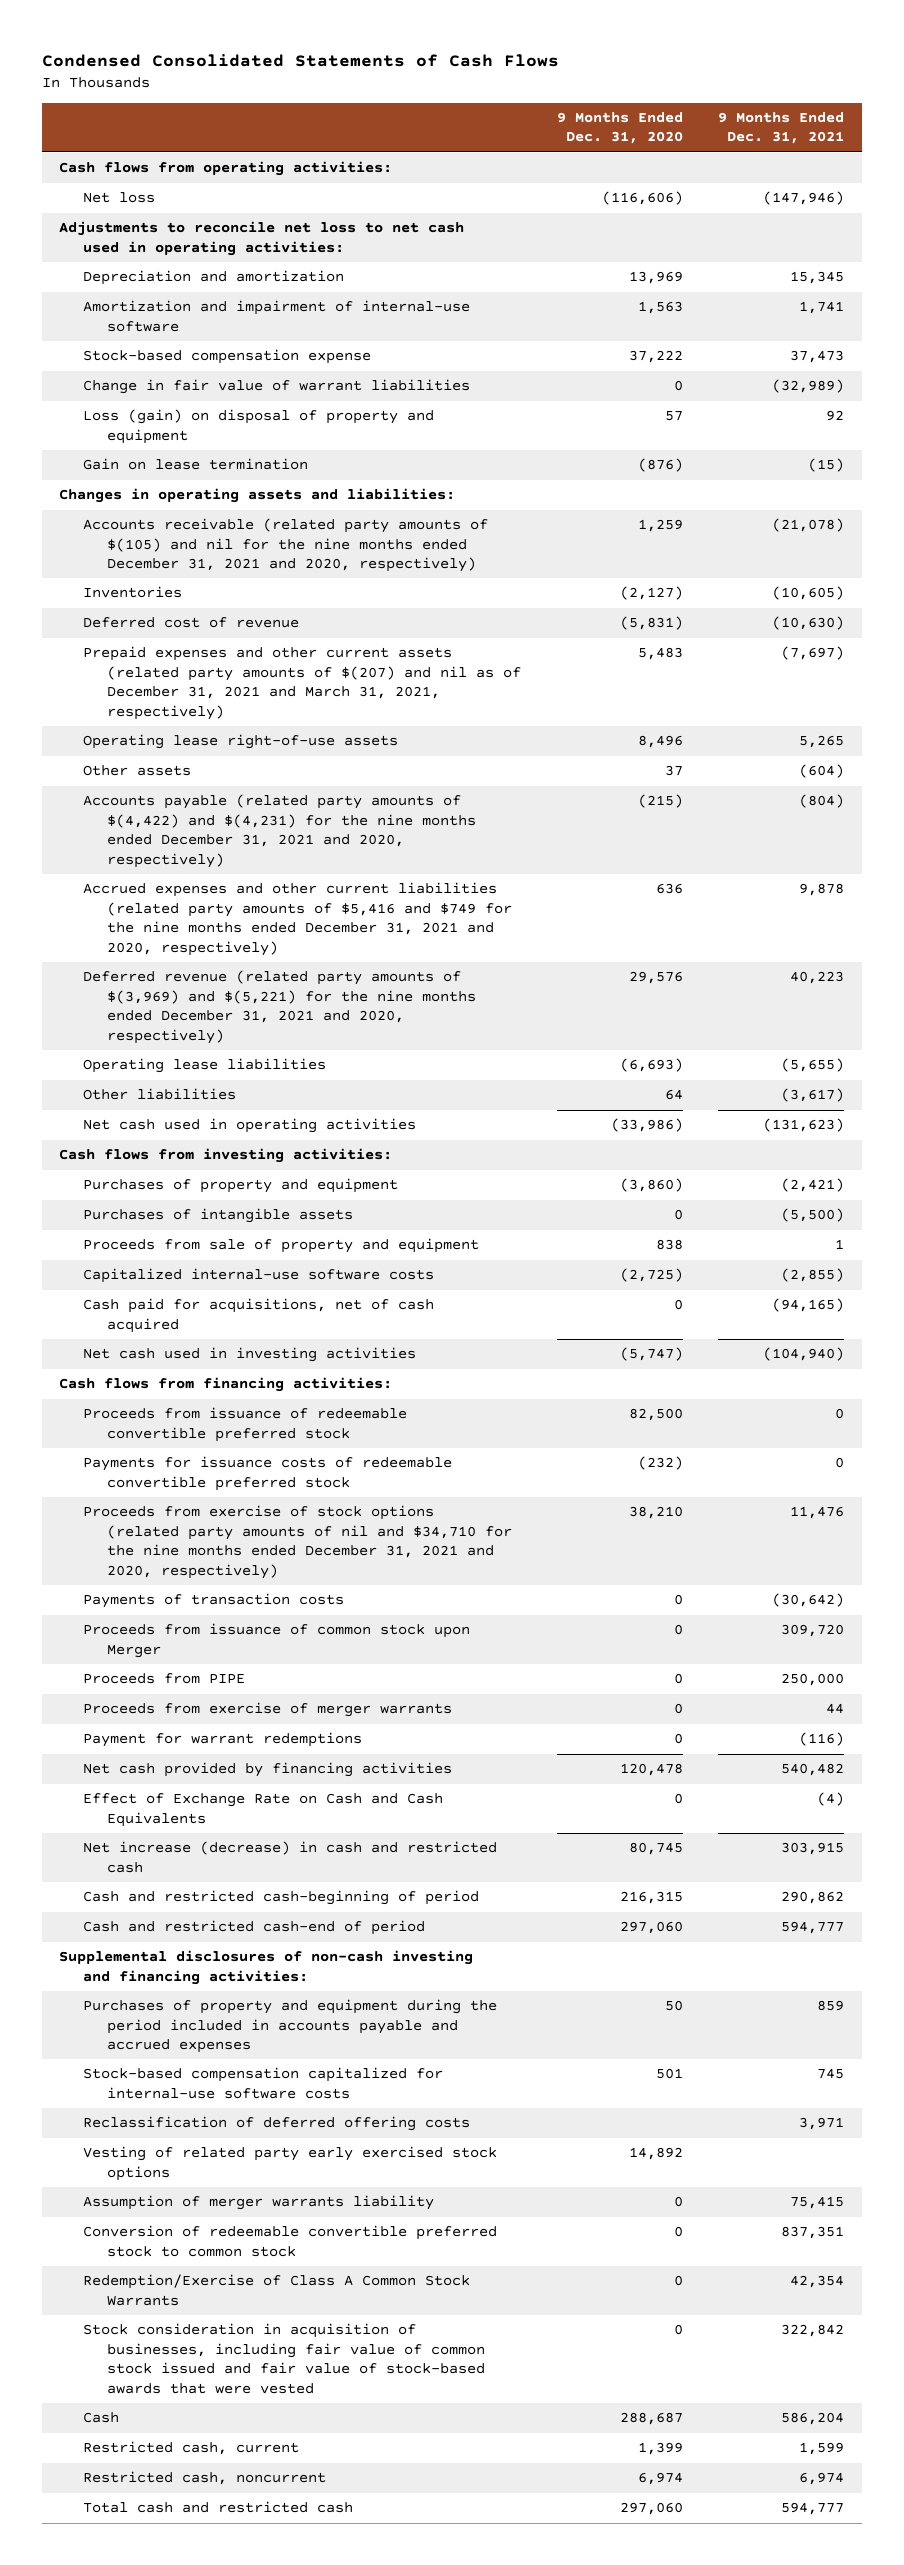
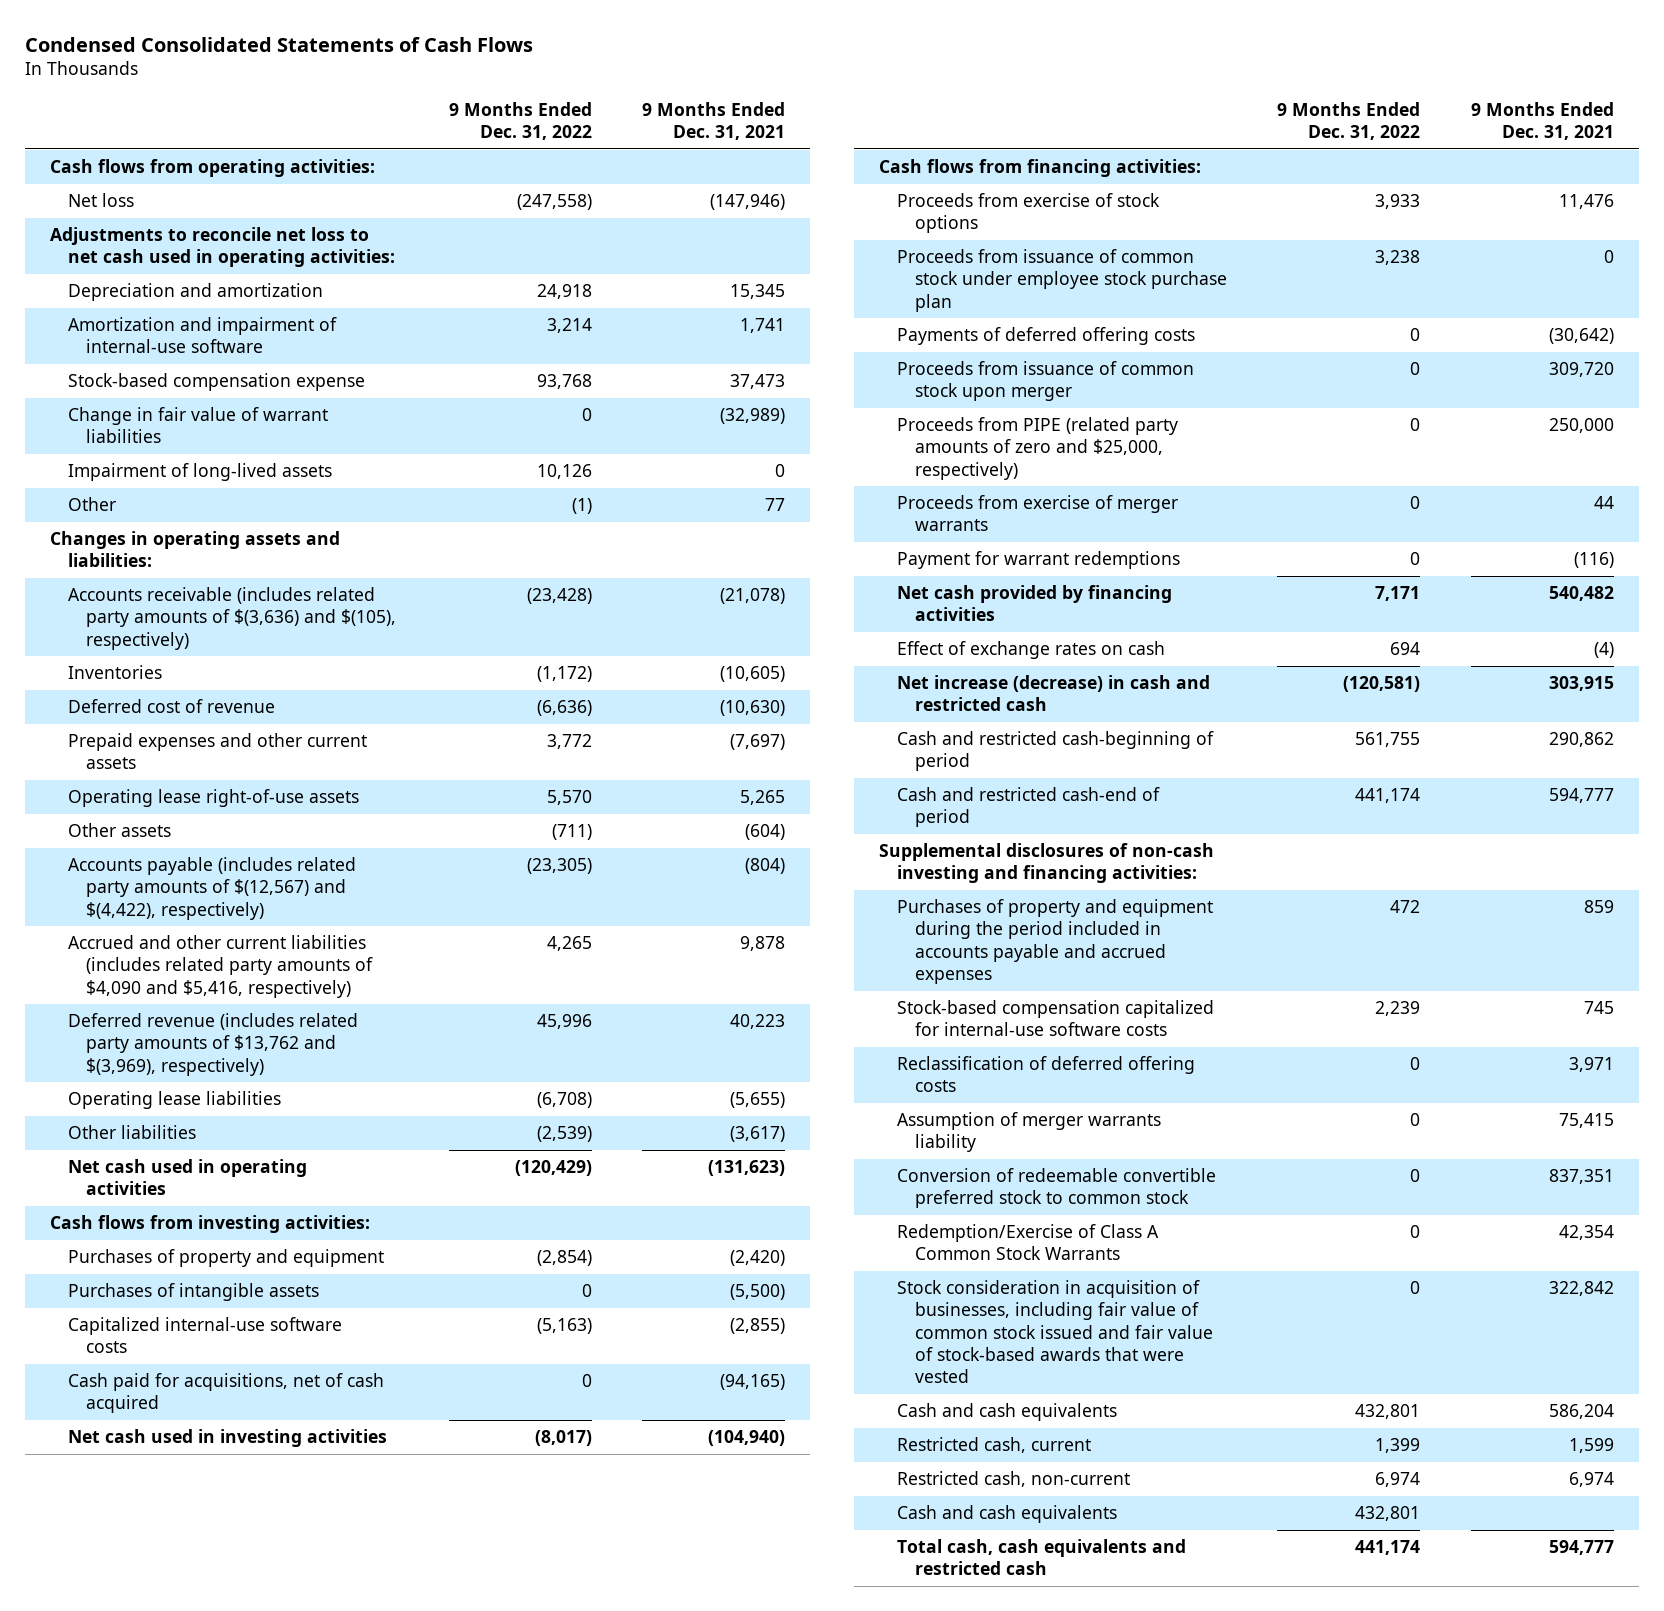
[556,112,683,145] 9 Months Ended Dec. 31, 2020 -> none
none -> [448,102,592,141] 9 Months Ended Dec. 31, 2022
[83,409,435,444] Loss (gain) on disposal of property and equipment -> none
[83,458,309,471] Gain on lease termination -> none
none -> [68,463,333,482] Impairment of long-lived assets
none -> [68,497,117,512] Other
[83,518,489,573] Accounts receivable (related party amounts of $(105) and nil for the nine months ended December 31, 2021 and 2020, respectively) -> [68,587,397,650] Accounts receivable (includes related party amounts of $(3,636) and $(105), respectively)
[83,646,522,720] Prepaid expenses and other current assets (related party amounts of $(207) and nil as of December 31, 2021 and March 31, 2021, respectively) -> [68,733,368,770] Prepaid expenses and other current assets
[83,794,477,868] Accounts payable (related party amounts of $(4,422) and $(4,231) for the nine months ended December 31, 2021 and 2020, respectively) -> [68,857,357,920] Accounts payable (includes related party amounts of $(12,567) and $(4,422), respectively)
[83,882,513,956] Accrued expenses and other current liabilities (related party amounts of $5,416 and $749 for the nine months ended December 31, 2021 and 2020, respectively) -> [68,935,374,998] Accrued and other current liabilities (includes related party amounts of $4,090 and $5,416, respectively)
[83,970,477,1044] Deferred revenue (related party amounts of $(3,969) and $(5,221) for the nine months ended December 31, 2021 and 2020, respectively) -> [68,1013,359,1076] Deferred revenue (includes related party amounts of $13,762 and $(3,969), respectively)
[781,1178,845,1193] (2,421) -> [729,1250,785,1267] (2,420)
[83,1238,480,1254] Proceeds from sale of property and equipment -> none
[83,1407,408,1442] Proceeds from issuance of redeemable convertible preferred stock -> none
[83,1456,453,1491] Payments for issuance costs of redeemable convertible preferred stock -> none
[83,1505,513,1579] Proceeds from exercise of stock options (related party amounts of nil and $34,710 for the nine months ended December 31, 2021 and 2020, respectively) -> [896,193,1160,234] Proceeds from exercise of stock options
none -> [896,249,1228,312] Proceeds from issuance of common stock under employee stock purchase plan
[83,1593,345,1609] Payments of transaction costs -> [896,327,1195,346] Payments of deferred offering costs
[83,1623,471,1658] Proceeds from issuance of common stock upon Merger -> [896,361,1194,402] Proceeds from issuance of common stock upon merger
[83,1673,246,1685] Proceeds from PIPE -> [896,417,1178,480] Proceeds from PIPE (related party amounts of zero and $25,000, respectively)
[83,1793,444,1827] Effect of Exchange Rate on Cash and Cash Equivalents -> [896,641,1165,660] Effect of exchange rates on cash
[83,2146,498,2181] Vesting of related party early exercised stock options -> none
[83,2412,120,2424] Cash -> [896,1403,1117,1422] Cash and cash equivalents
[83,2471,327,2486] Restricted cash, noncurrent -> [896,1471,1130,1488] Restricted cash, non-current
none -> [896,1505,1117,1524] Cash and cash equivalents
[83,2501,354,2514] Total cash and restricted cash -> [896,1539,1186,1576] Total cash, cash equivalents and restricted cash

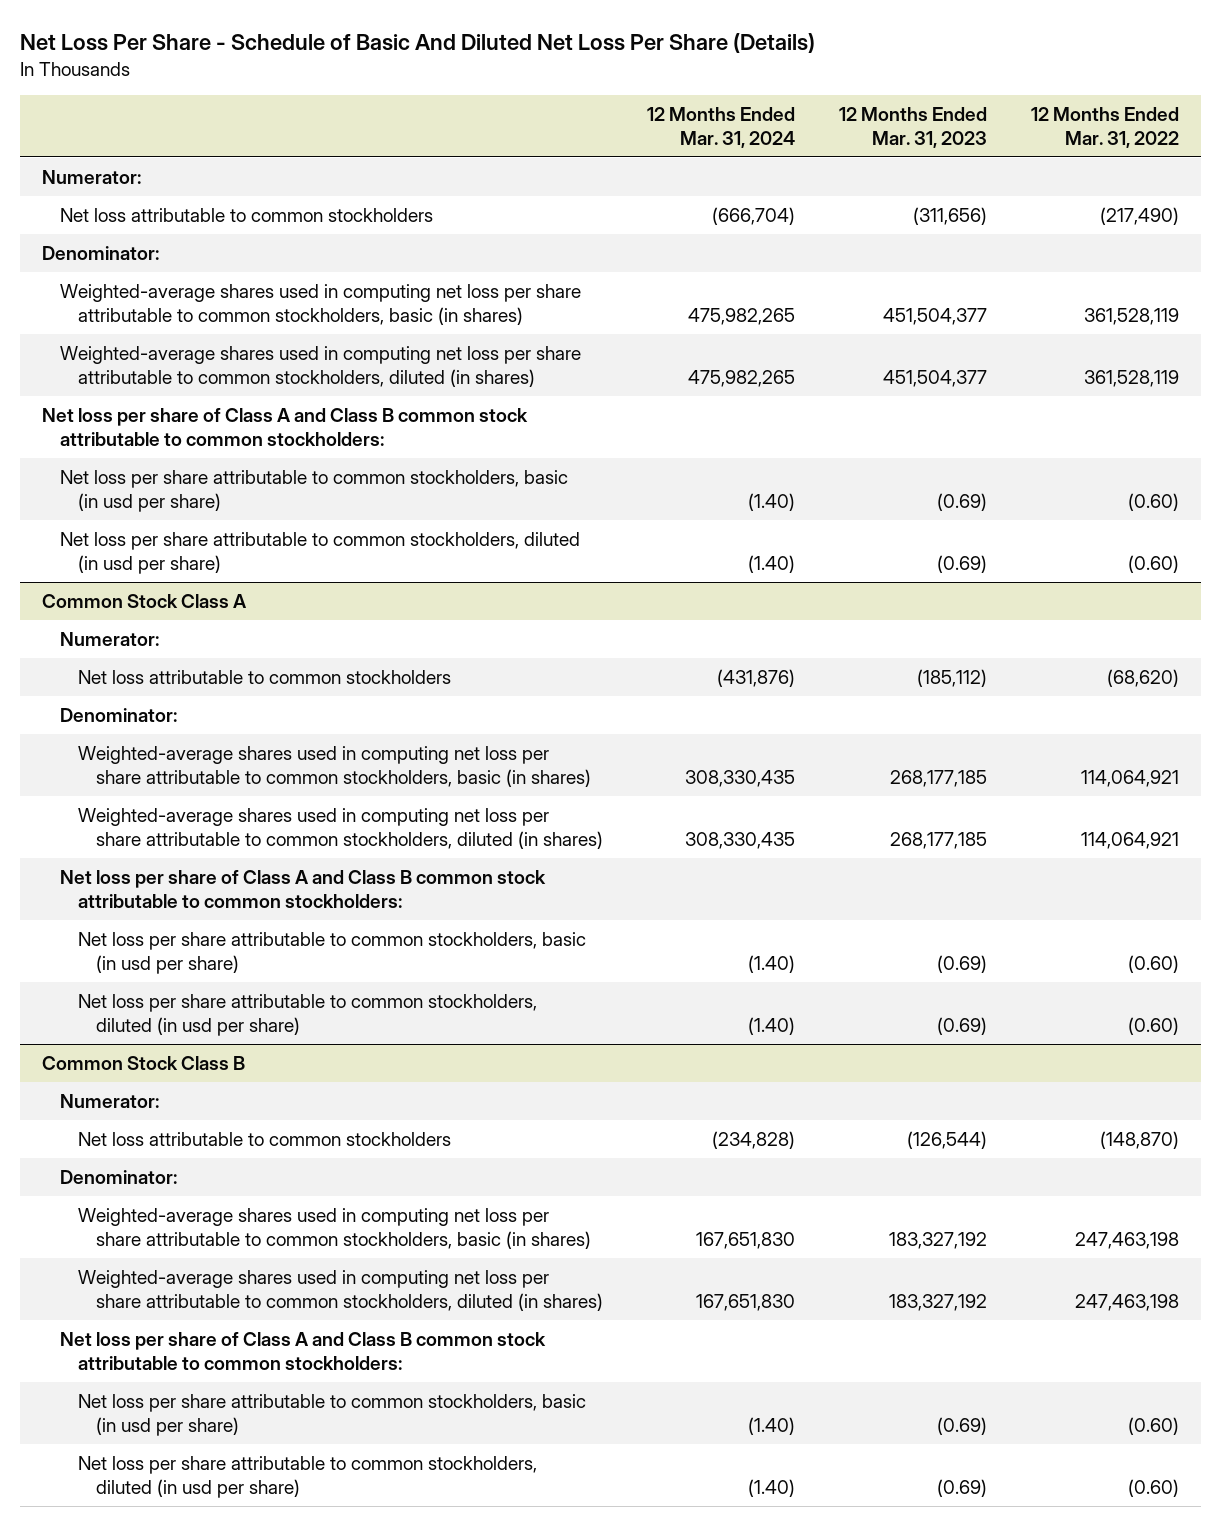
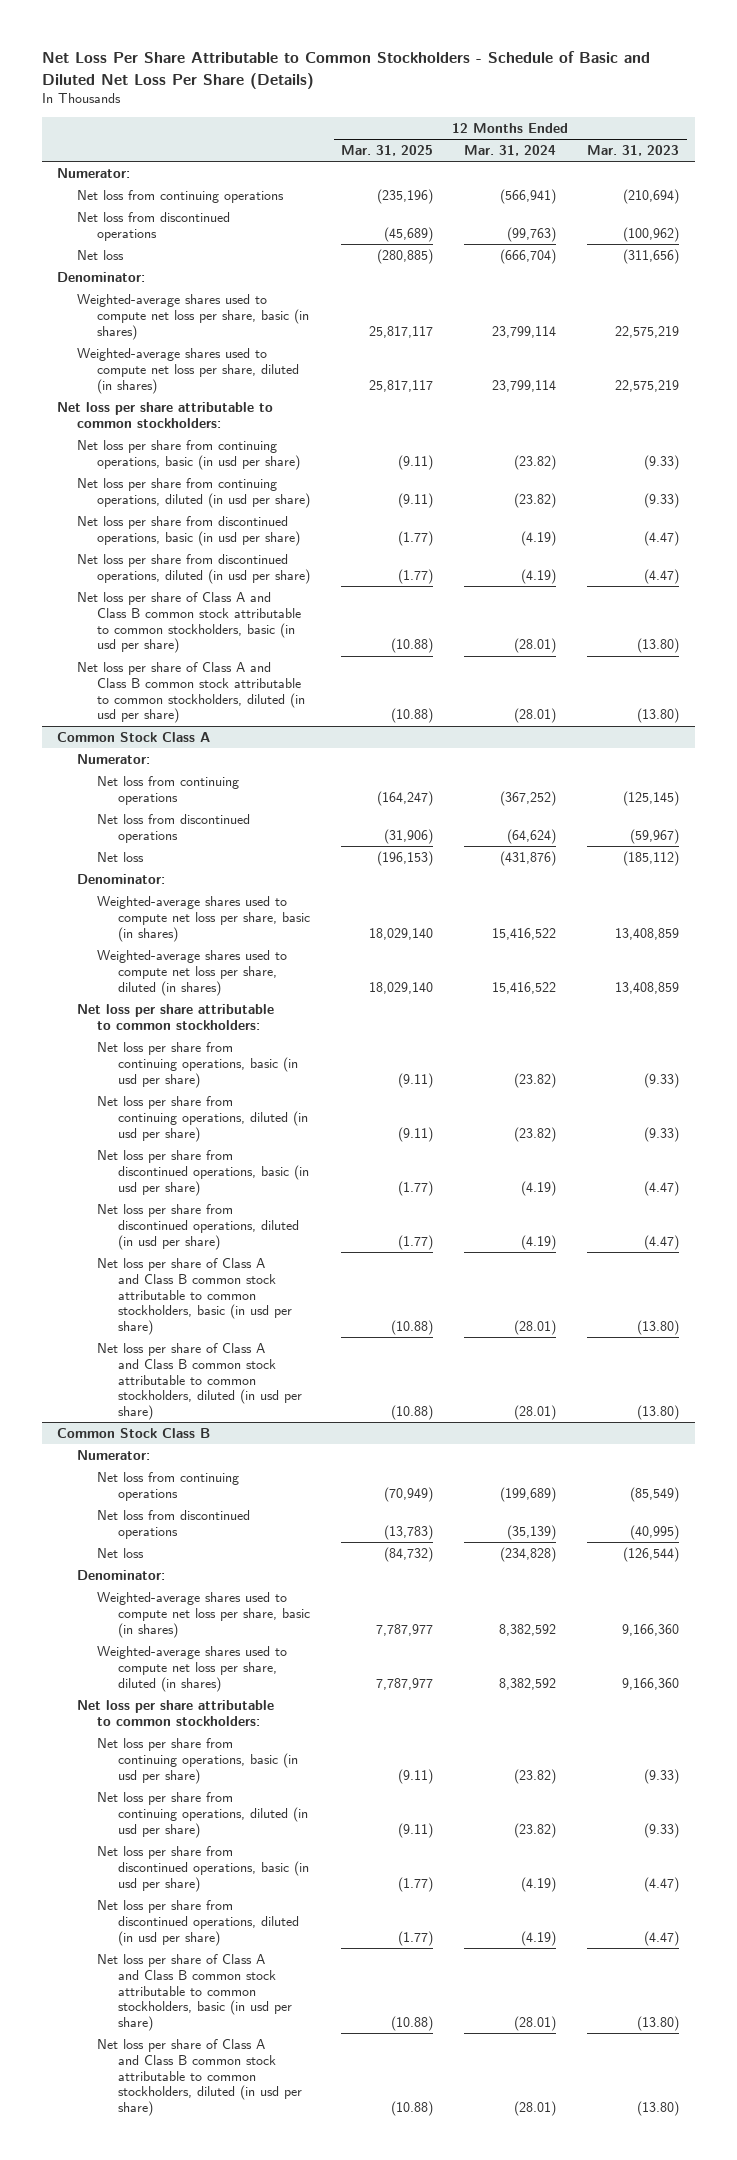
[20,33,816,54] Net Loss Per Share - Schedule of Basic And Diluted Net Loss Per Share (Details) -> [41,51,650,89] Net Loss Per Share Attributable to Common Stockholders - Schedule of Basic and Diluted Net Loss Per Share (Details)
[1031,107,1180,148] 12 Months Ended Mar. 31, 2022 -> none
none -> [341,144,434,156] Mar. 31, 2025
none -> [77,189,285,203] Net loss from continuing operations
none -> [77,211,231,241] Net loss from discontinued operations
[60,208,434,223] Net loss attributable to common stockholders -> [77,249,125,260] Net loss
[60,284,582,325] Weighted-average shares used in computing net loss per share attributable to common stockholders, basic (in shares) -> [77,293,310,340] Weighted-average shares used to compute net loss per share, basic (in shares)
[687,307,795,325] 475,982,265 -> [492,325,557,338] 23,799,114
[883,307,988,325] 451,504,377 -> [615,325,680,338] 22,575,219
[60,346,582,387] Weighted-average shares used in computing net loss per share attributable to common stockholders, diluted (in shares) -> [77,347,300,394] Weighted-average shares used to compute net loss per share, diluted (in shares)
[687,369,795,387] 475,982,265 -> [492,379,557,392] 23,799,114
[883,369,988,387] 451,504,377 -> [615,379,680,392] 22,575,219
[42,408,529,446] Net loss per share of Class A and Class B common stock attributable to common stockholders: -> [57,401,274,428] Net loss per share attributable to common stockholders:
[60,470,569,512] Net loss per share attributable to common stockholders, basic (in usd per share) -> [77,439,301,470] Net loss per share from continuing operations, basic (in usd per share)
[747,492,795,511] (1.40) -> [514,454,557,470] (23.82)
[937,492,988,511] (0.69) -> [644,454,680,470] (9.33)
[60,532,581,574] Net loss per share attributable to common stockholders, diluted (in usd per share) -> [77,477,311,508] Net loss per share from continuing operations, diluted (in usd per share)
[747,554,795,573] (1.40) -> [514,492,557,508] (23.82)
[937,554,988,573] (0.69) -> [644,492,680,508] (9.33)
none -> [77,515,301,546] Net loss per share from discontinued operations, basic (in usd per share)
none -> [77,553,311,584] Net loss per share from discontinued operations, diluted (in usd per share)
none -> [77,591,302,654] Net loss per share of Class A and Class B common stock attributable to common stockholders, basic (in usd per share)
none -> [77,661,306,724] Net loss per share of Class A and Class B common stock attributable to common stockholders, diluted (in usd per share)
none -> [97,775,240,805] Net loss from continuing operations
none -> [97,813,251,843] Net loss from discontinued operations
[77,670,451,685] Net loss attributable to common stockholders -> [97,851,145,862] Net loss
[77,746,591,787] Weighted-average shares used in computing net loss per share attributable to common stockholders, basic (in shares) -> [97,895,310,942] Weighted-average shares used to compute net loss per share, basic (in shares)
[684,769,795,787] 308,330,435 -> [492,927,557,940] 15,416,522
[890,769,988,787] 268,177,185 -> [615,927,680,940] 13,408,859
[77,808,603,849] Weighted-average shares used in computing net loss per share attributable to common stockholders, diluted (in shares) -> [97,949,288,996] Weighted-average shares used to compute net loss per share, diluted (in shares)
[684,831,795,849] 308,330,435 -> [492,981,557,994] 15,416,522
[890,831,988,849] 268,177,185 -> [615,981,680,994] 13,408,859
[60,870,547,908] Net loss per share of Class A and Class B common stock attributable to common stockholders: -> [77,1003,275,1030] Net loss per share attributable to common stockholders:
[77,932,586,974] Net loss per share attributable to common stockholders, basic (in usd per share) -> [97,1041,298,1088] Net loss per share from continuing operations, basic (in usd per share)
[747,954,795,973] (1.40) -> [514,1072,557,1088] (23.82)
[937,954,988,973] (0.69) -> [644,1072,680,1088] (9.33)
[77,994,537,1036] Net loss per share attributable to common stockholders, diluted (in usd per share) -> [97,1095,308,1142] Net loss per share from continuing operations, diluted (in usd per share)
[747,1016,795,1035] (1.40) -> [514,1126,557,1142] (23.82)
[937,1016,988,1035] (0.69) -> [644,1126,680,1142] (9.33)
none -> [97,1149,309,1196] Net loss per share from discontinued operations, basic (in usd per share)
none -> [97,1203,299,1250] Net loss per share from discontinued operations, diluted (in usd per share)
none -> [97,1257,292,1336] Net loss per share of Class A and Class B common stock attributable to common stockholders, basic (in usd per share)
none -> [97,1342,302,1421] Net loss per share of Class A and Class B common stock attributable to common stockholders, diluted (in usd per share)
none -> [97,1471,240,1501] Net loss from continuing operations
none -> [97,1509,251,1539] Net loss from discontinued operations
[77,1132,451,1147] Net loss attributable to common stockholders -> [97,1547,145,1558] Net loss
[77,1208,591,1249] Weighted-average shares used in computing net loss per share attributable to common stockholders, basic (in shares) -> [97,1591,310,1638] Weighted-average shares used to compute net loss per share, basic (in shares)
[695,1231,795,1249] 167,651,830 -> [499,1623,557,1636] 8,382,592
[889,1231,988,1249] 183,327,192 -> [622,1623,680,1636] 9,166,360
[77,1270,603,1311] Weighted-average shares used in computing net loss per share attributable to common stockholders, diluted (in shares) -> [97,1645,288,1692] Weighted-average shares used to compute net loss per share, diluted (in shares)
[695,1293,795,1311] 167,651,830 -> [499,1677,557,1690] 8,382,592
[889,1293,988,1311] 183,327,192 -> [622,1677,680,1690] 9,166,360
[60,1332,547,1370] Net loss per share of Class A and Class B common stock attributable to common stockholders: -> [77,1699,275,1726] Net loss per share attributable to common stockholders:
[77,1394,586,1436] Net loss per share attributable to common stockholders, basic (in usd per share) -> [97,1737,298,1784] Net loss per share from continuing operations, basic (in usd per share)
[747,1416,795,1435] (1.40) -> [514,1768,557,1784] (23.82)
[937,1416,988,1435] (0.69) -> [644,1768,680,1784] (9.33)
[77,1456,537,1498] Net loss per share attributable to common stockholders, diluted (in usd per share) -> [97,1791,308,1838] Net loss per share from continuing operations, diluted (in usd per share)
[747,1478,795,1497] (1.40) -> [514,1822,557,1838] (23.82)
[937,1478,988,1497] (0.69) -> [644,1822,680,1838] (9.33)
none -> [97,1845,309,1892] Net loss per share from discontinued operations, basic (in usd per share)
none -> [97,1899,299,1946] Net loss per share from discontinued operations, diluted (in usd per share)
none -> [97,1953,292,2032] Net loss per share of Class A and Class B common stock attributable to common stockholders, basic (in usd per share)
none -> [97,2038,302,2117] Net loss per share of Class A and Class B common stock attributable to common stockholders, diluted (in usd per share)

